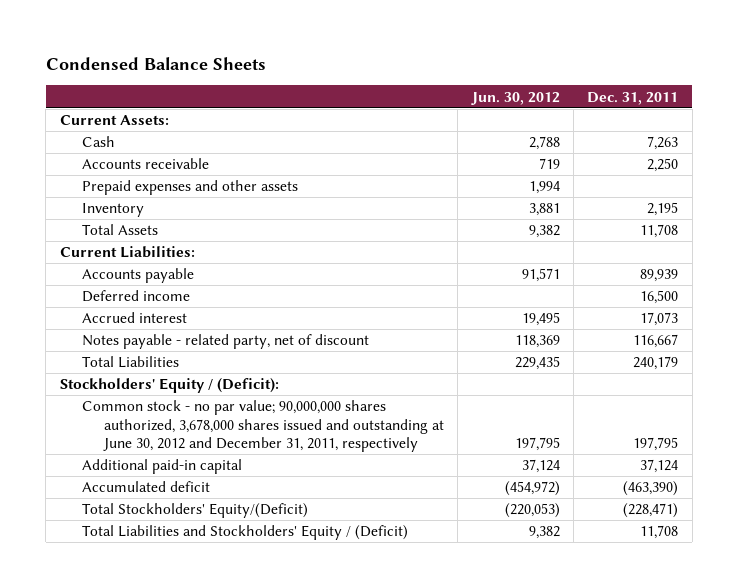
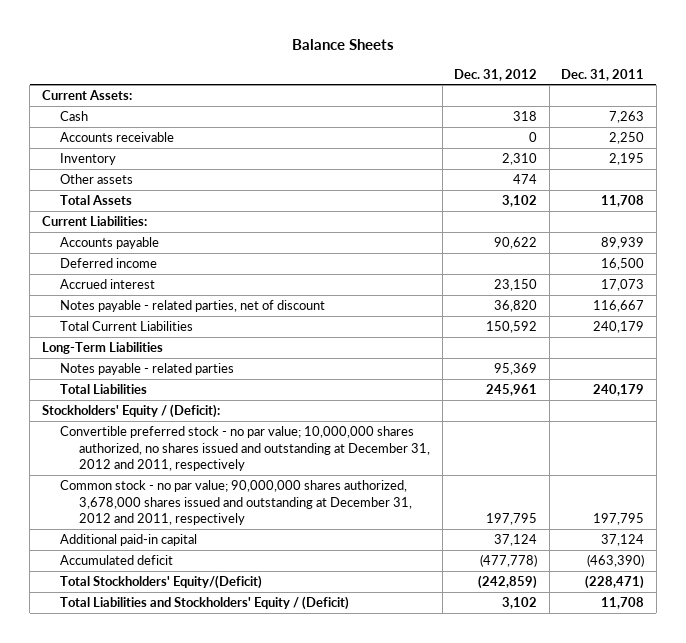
[45,56,266,70] Condensed Balance Sheets -> [291,39,394,51] Balance Sheets
[470,91,560,105] Jun. 30, 2012 -> none
none -> [454,68,538,81] Dec. 31, 2012
[81,180,298,196] Prepaid expenses and other assets -> none
none -> [60,174,134,185] Other assets
[81,334,369,350] Notes payable - related party, net of discount -> [60,300,326,313] Notes payable - related parties, net of discount
none -> [60,321,194,332] Total Current Liabilities
none -> [41,342,163,355] Long-Term Liabilities
none -> [60,363,235,376] Notes payable - related parties
none -> [60,426,431,471] Convertible preferred stock - no par value; 10,000,000 shares authorized, no shares issued and outstanding at December 31, 2012 and 2011, respectively
[81,400,444,453] Common stock - no par value; 90,000,000 shares authorized, 3,678,000 shares issued and outstanding at June 30, 2012 and December 31, 2011, respectively -> [60,480,413,525] Common stock - no par value; 90,000,000 shares authorized, 3,678,000 shares issued and outstanding at December 31, 2012 and 2011, respectively

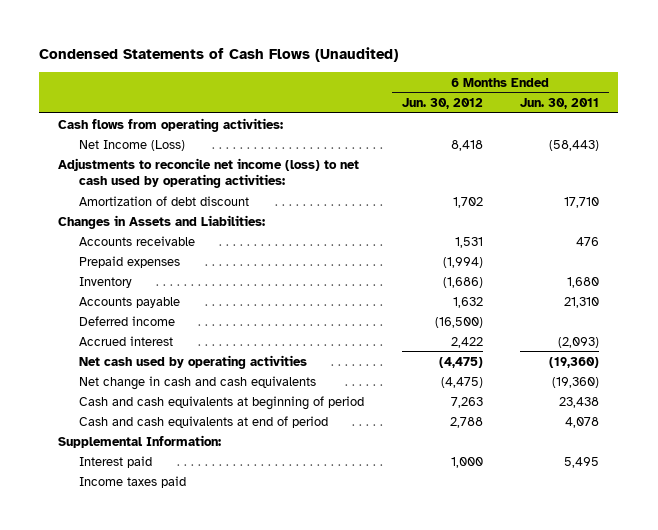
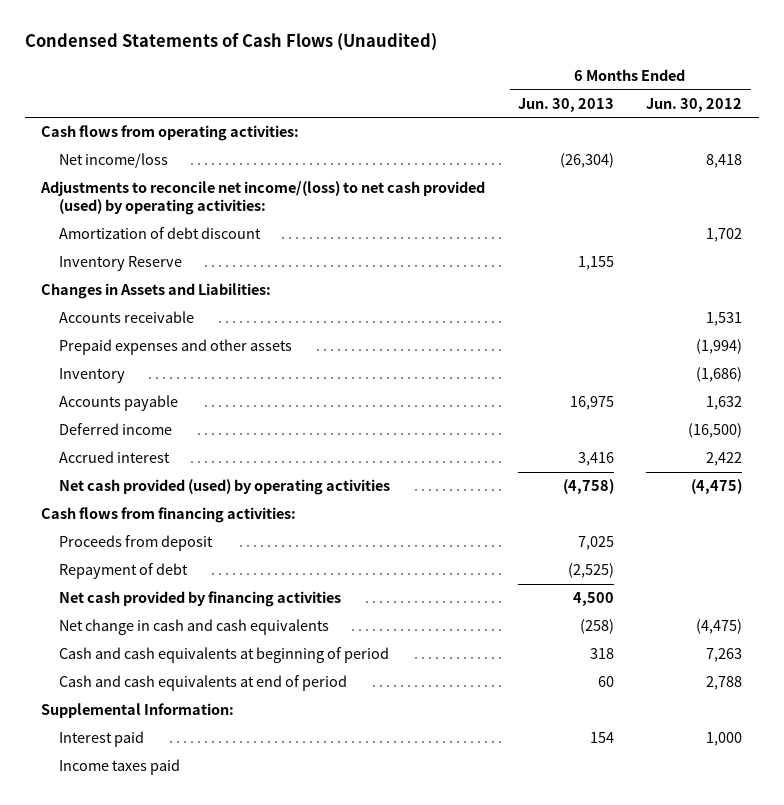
[520,98,600,110] Jun. 30, 2011 -> none
none -> [517,97,614,112] Jun. 30, 2013
[78,139,185,151] Net Income (Loss) -> [58,153,168,169] Net income/loss
[58,157,360,189] Adjustments to reconcile net income (loss) to net cash used by operating activities: -> [40,181,486,216] Adjustments to reconcile net income/(loss) to net cash provided (used) by operating activities:
none -> [58,256,182,272] Inventory Reserve
[78,255,180,268] Prepaid expenses -> [58,339,292,356] Prepaid expenses and other assets
[78,354,307,369] Net cash used by operating activities -> [58,479,390,496] Net cash provided (used) by operating activities
none -> [41,507,297,524] Cash flows from financing activities:
none -> [58,535,213,552] Proceeds from deposit
none -> [58,563,188,580] Repayment of debt
none -> [58,591,341,608] Net cash provided by financing activities

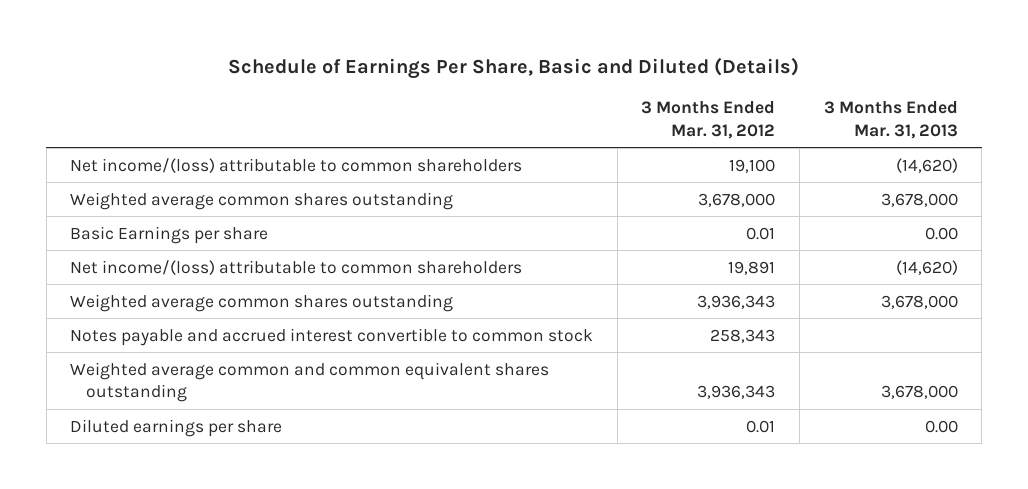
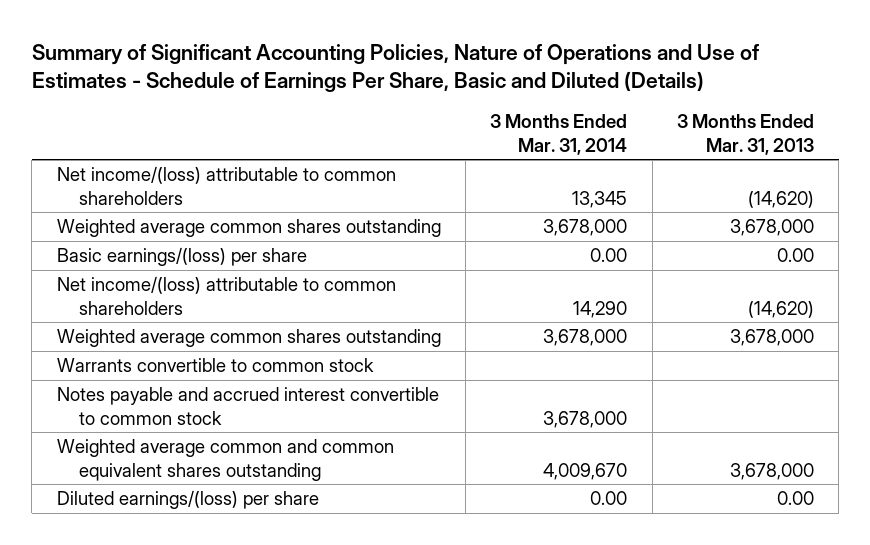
[227,57,799,80] Schedule of Earnings Per Share, Basic and Diluted (Details) -> [31,44,759,93] Summary of Significant Accounting Policies, Nature of Operations and Use of Estimates - Schedule of Earnings Per Share, Basic and Diluted (Details)
[641,101,776,139] 3 Months Ended Mar. 31, 2012 -> none
none -> [490,113,628,155] 3 Months Ended Mar. 31, 2014
[70,225,269,244] Basic Earnings per share -> [56,247,307,267] Basic earnings/(loss) per share
none -> [56,358,374,373] Warrants convertible to common stock
[70,418,283,437] Diluted earnings per share -> [56,490,319,510] Diluted earnings/(loss) per share

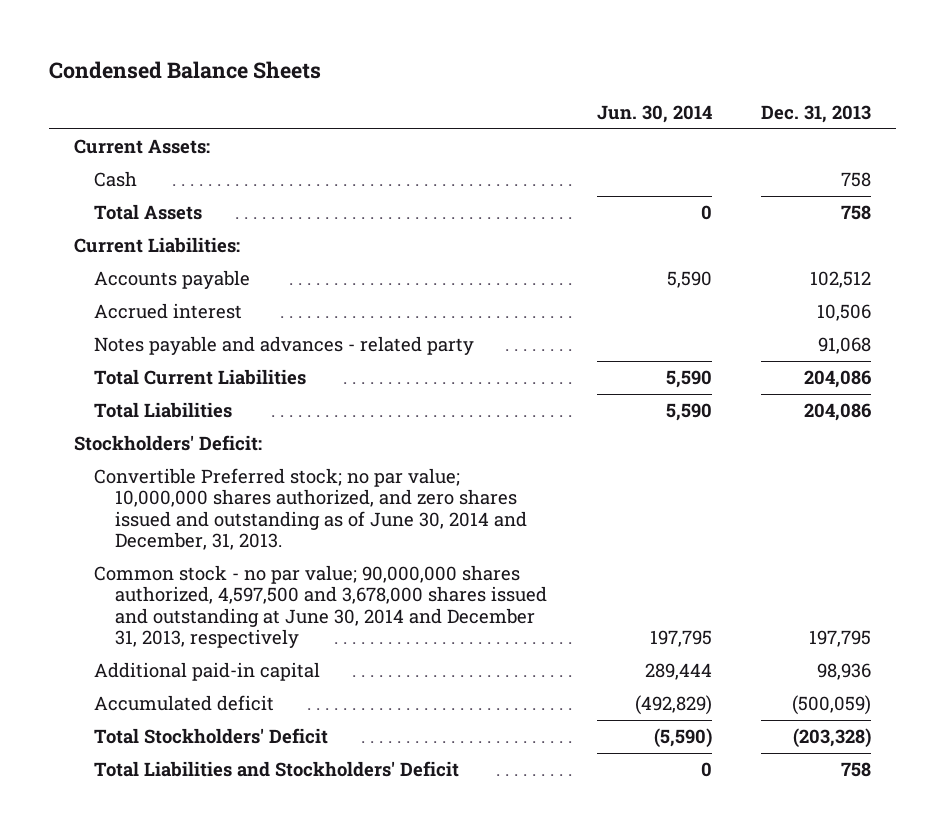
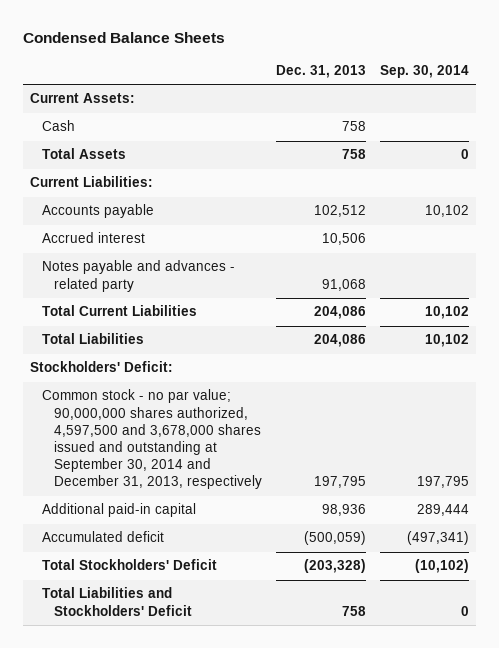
[596,105,712,124] Jun. 30, 2014 -> none
none -> [380,65,470,79] Sep. 30, 2014
[94,468,528,551] Convertible Preferred stock; no par value; 10,000,000 shares authorized, and zero shares issued and outstanding as of June 30, 2014 and December, 31, 2013. -> none
[94,565,548,649] Common stock - no par value; 90,000,000 shares authorized, 4,597,500 and 3,678,000 shares issued and outstanding at June 30, 2014 and December 31, 2013, respectively -> [41,389,262,490] Common stock - no par value; 90,000,000 shares authorized, 4,597,500 and 3,678,000 shares issued and outstanding at September 30, 2014 and December 31, 2013, respectively

